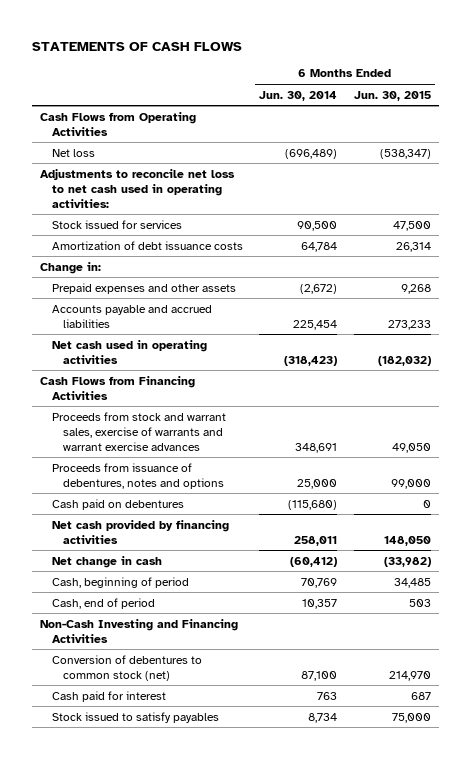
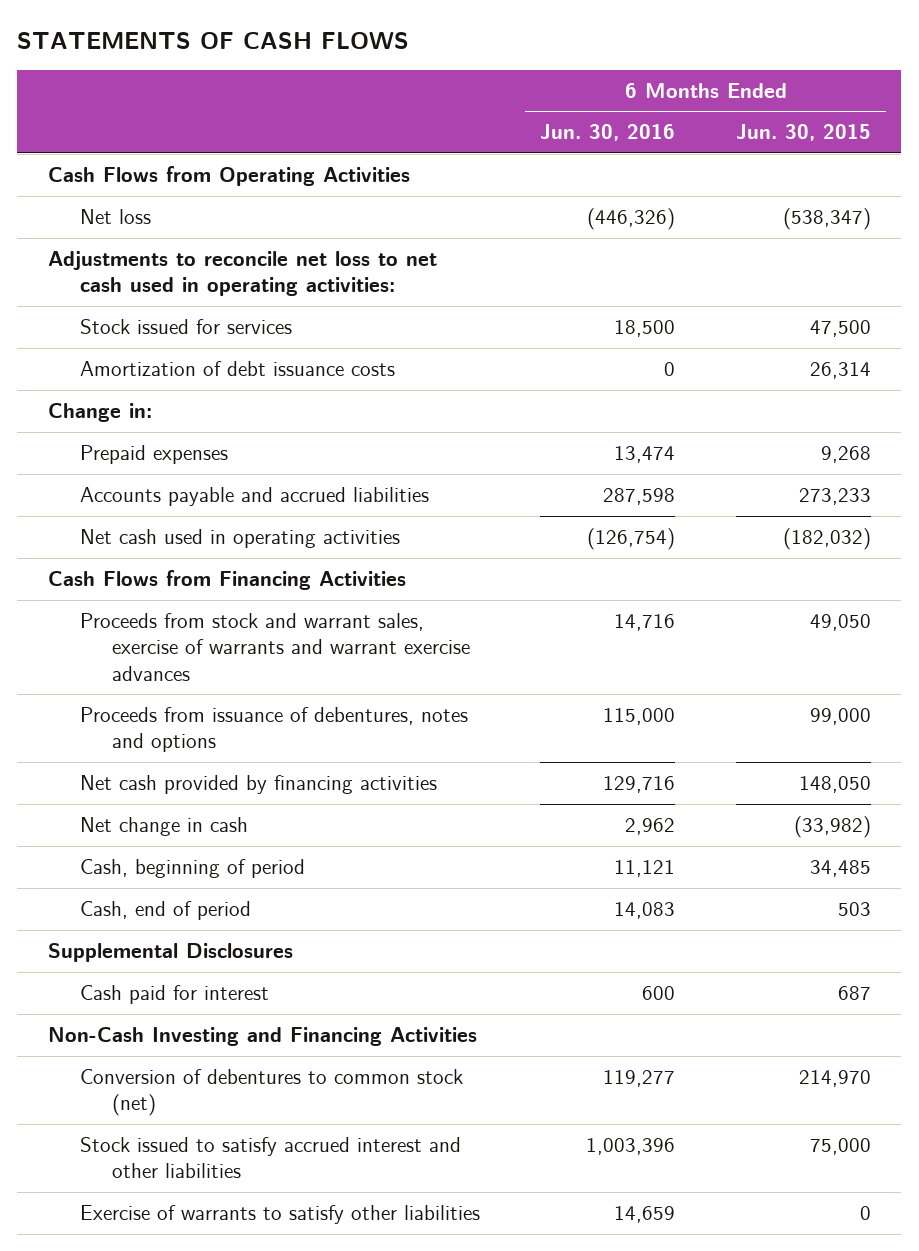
[259,90,338,101] Jun. 30, 2014 -> none
none -> [540,124,676,142] Jun. 30, 2016
[51,282,236,294] Prepaid expenses and other assets -> [79,444,228,464] Prepaid expenses
[51,498,184,510] Cash paid on debentures -> none
none -> [47,942,293,962] Supplemental Disclosures
[51,690,166,702] Cash paid for interest -> [79,984,269,1004] Cash paid for interest
[51,711,219,723] Stock issued to satisfy payables -> [79,1136,461,1179] Stock issued to satisfy accrued interest and other liabilities
none -> [79,1204,480,1224] Exercise of warrants to satisfy other liabilities

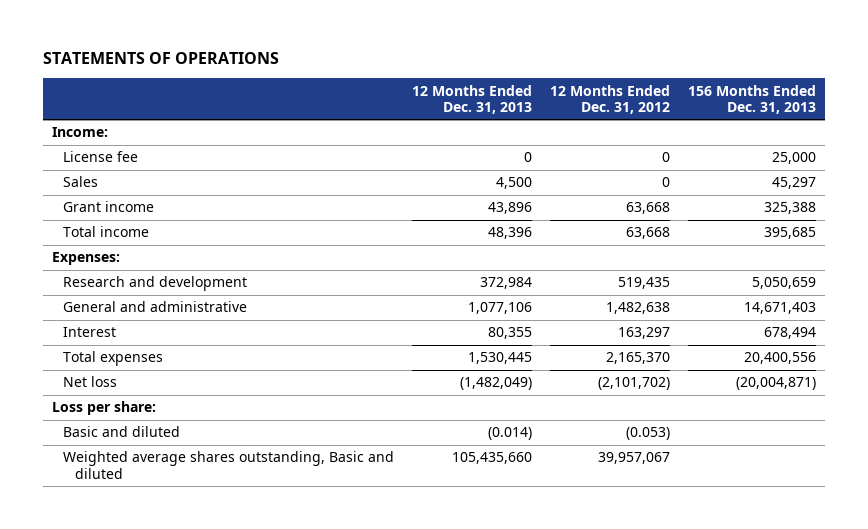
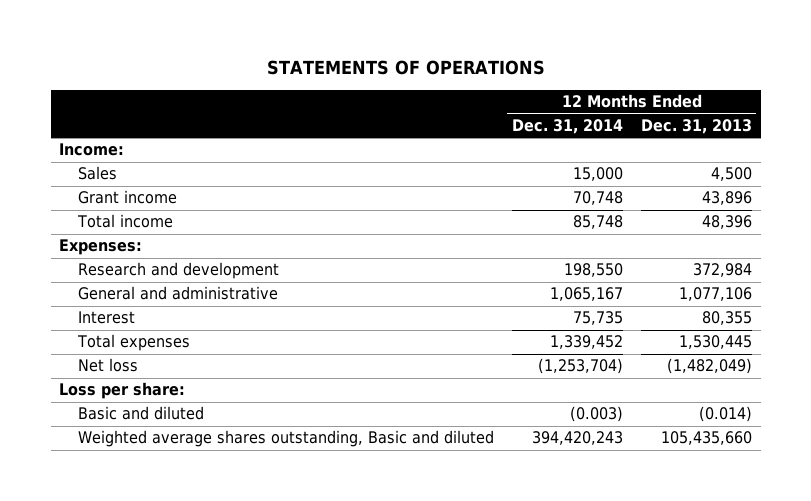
[549,84,670,115] 12 Months Ended Dec. 31, 2012 -> none
[687,84,816,115] 156 Months Ended Dec. 31, 2013 -> none
none -> [511,118,623,134] Dec. 31, 2014
[63,151,139,163] License fee -> none

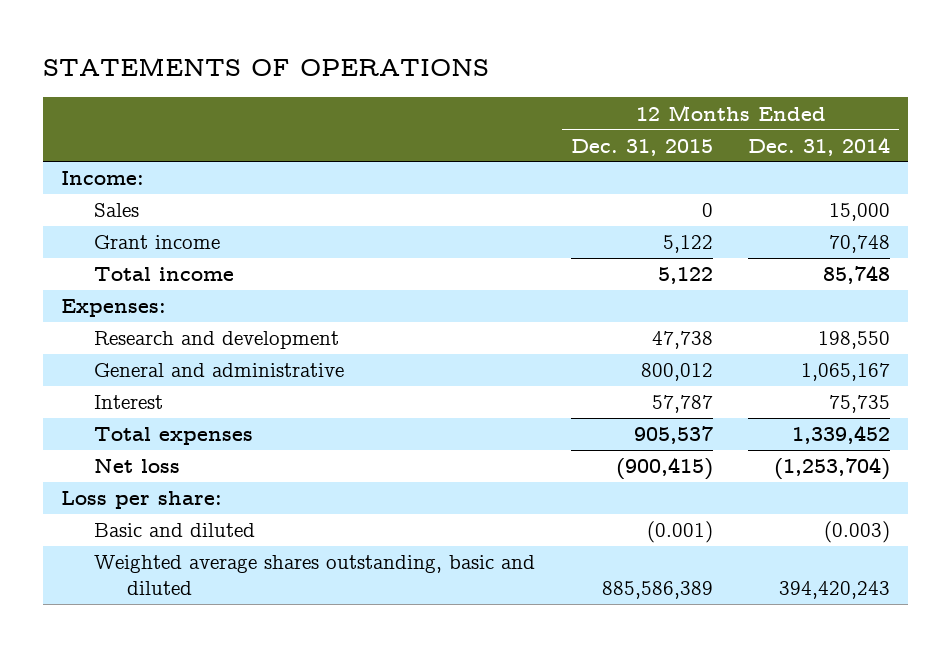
[640,118,752,134] Dec. 31, 2013 -> none
none -> [570,138,713,156] Dec. 31, 2015
[77,430,494,448] Weighted average shares outstanding, Basic and diluted -> [94,555,536,596] Weighted average shares outstanding, basic and diluted

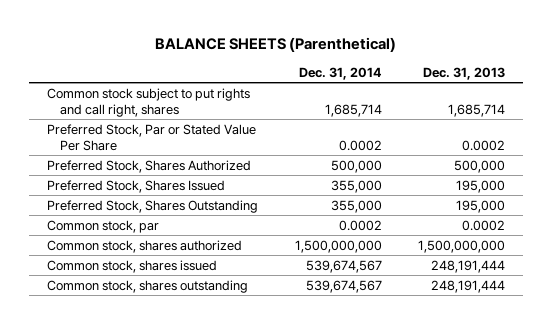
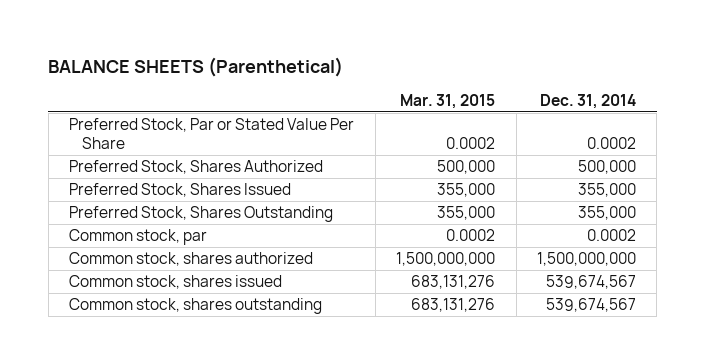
[422,66,505,80] Dec. 31, 2013 -> none
none -> [400,93,496,109] Mar. 31, 2015
[47,87,251,117] Common stock subject to put rights and call right, shares -> none

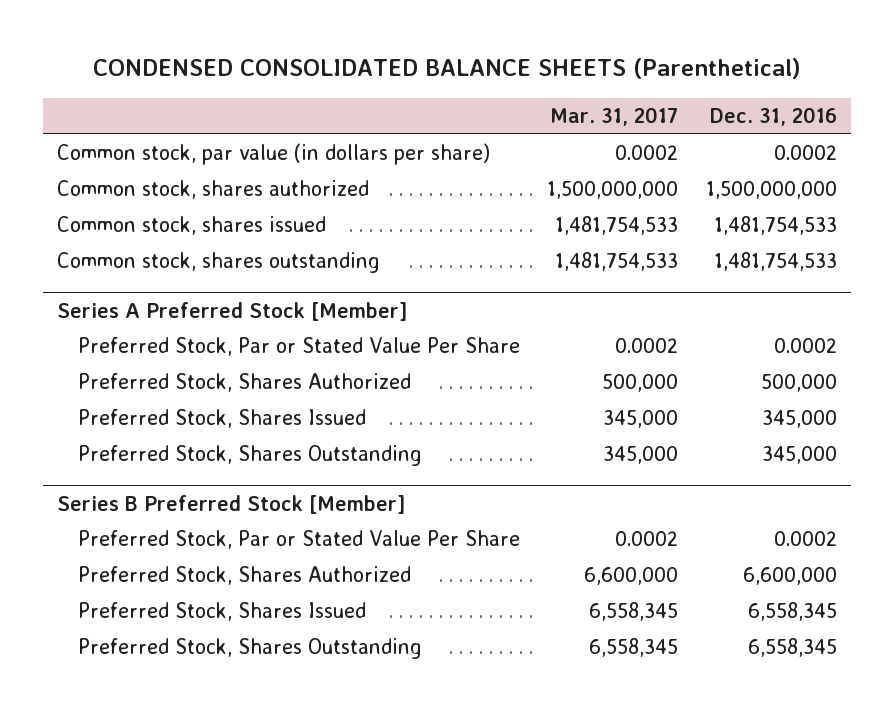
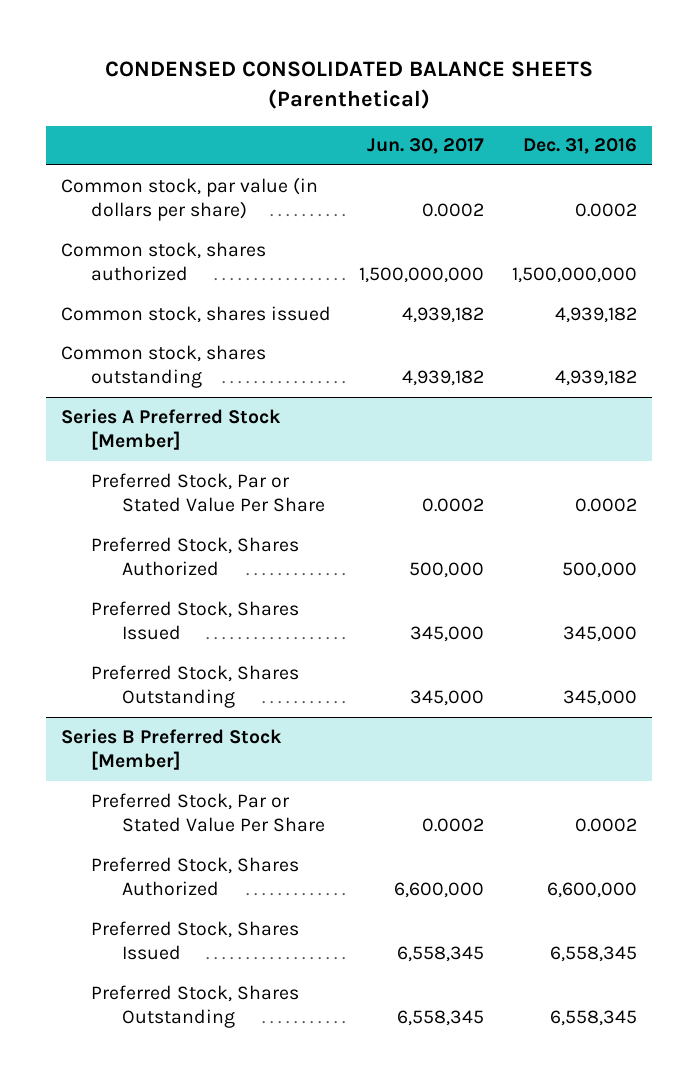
[550,107,679,127] Mar. 31, 2017 -> none
none -> [367,138,485,155] Jun. 30, 2017
[714,216,838,236] 1,481,754,533 -> [555,306,638,323] 4,939,182
[714,252,838,272] 1,481,754,533 -> [555,370,638,387] 4,939,182

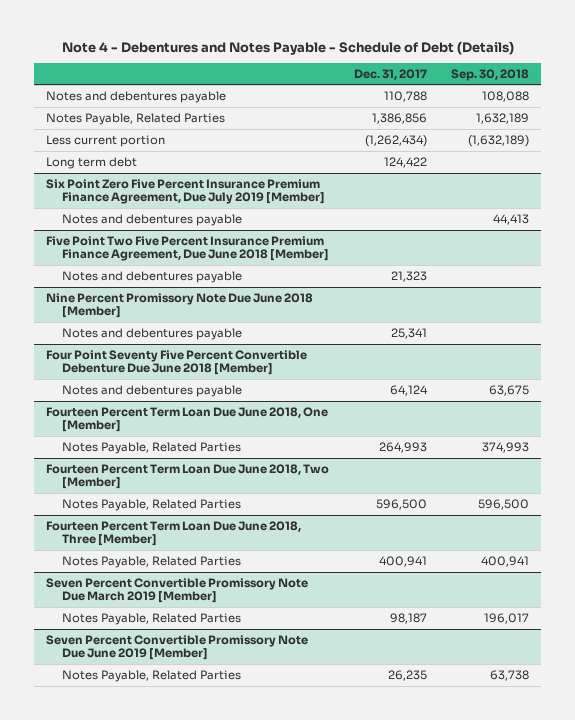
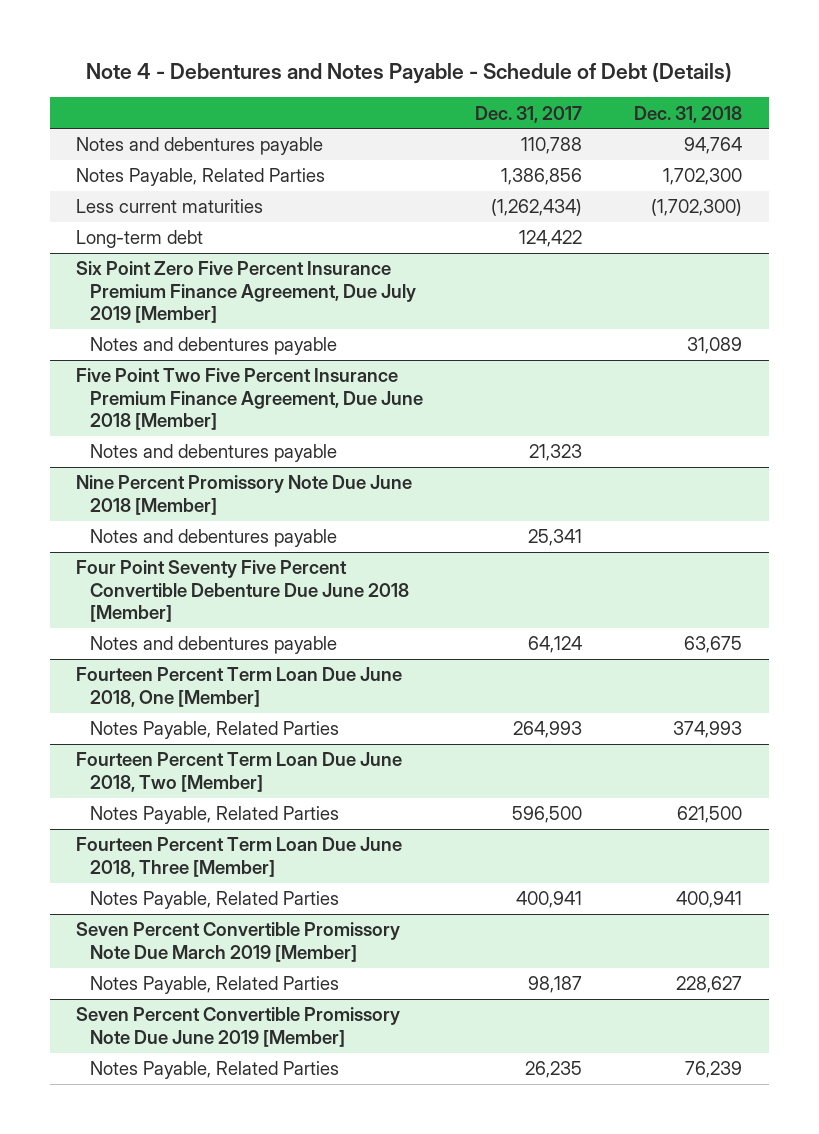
[451,68,530,81] Sep. 30, 2018 -> none
none -> [634,105,743,123] Dec. 31, 2018
[46,134,166,147] Less current portion -> [76,199,264,214] Less current maturities
[46,156,138,169] Long term debt -> [76,230,204,249] Long-term debt

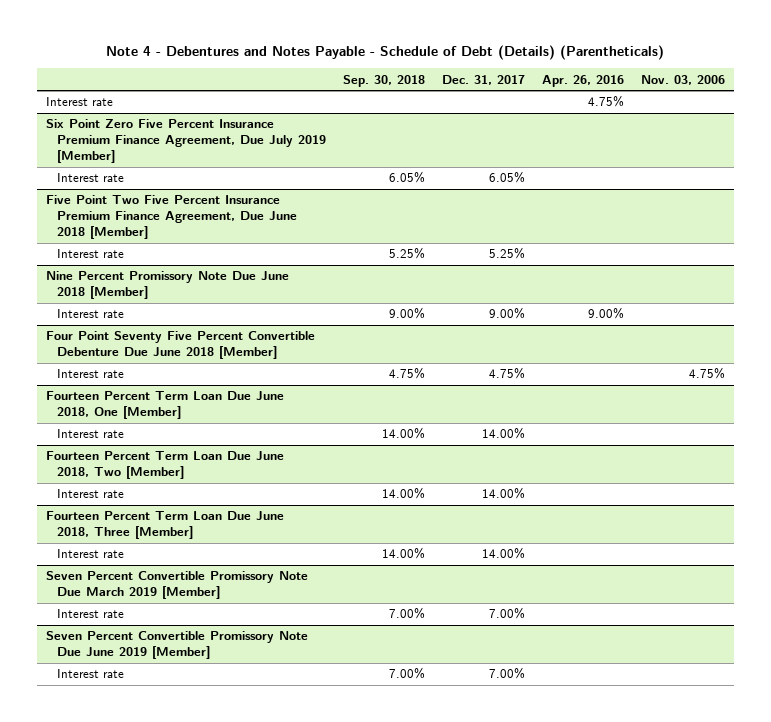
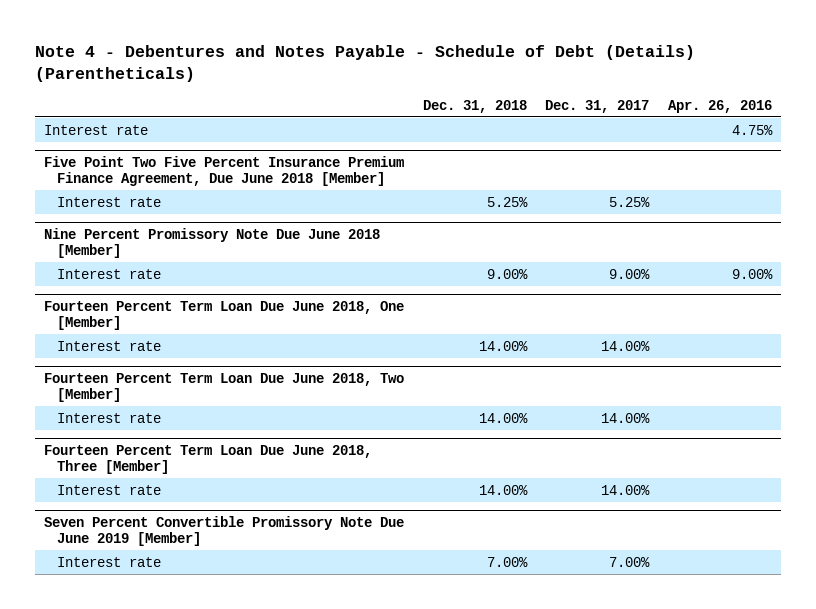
[342,74,425,87] Sep. 30, 2018 -> none
[641,74,726,85] Nov. 03, 2006 -> none
none -> [422,99,527,113] Dec. 31, 2018
[45,119,326,164] Six Point Zero Five Percent Insurance Premium Finance Agreement, Due July 2019 [Member] -> none
[56,173,124,183] Interest rate -> none
[45,331,315,360] Four Point Seventy Five Percent Convertible Debenture Due June 2018 [Member] -> none
[56,369,124,379] Interest rate -> none
[45,571,308,600] Seven Percent Convertible Promissory Note Due March 2019 [Member] -> none
[56,609,124,619] Interest rate -> none

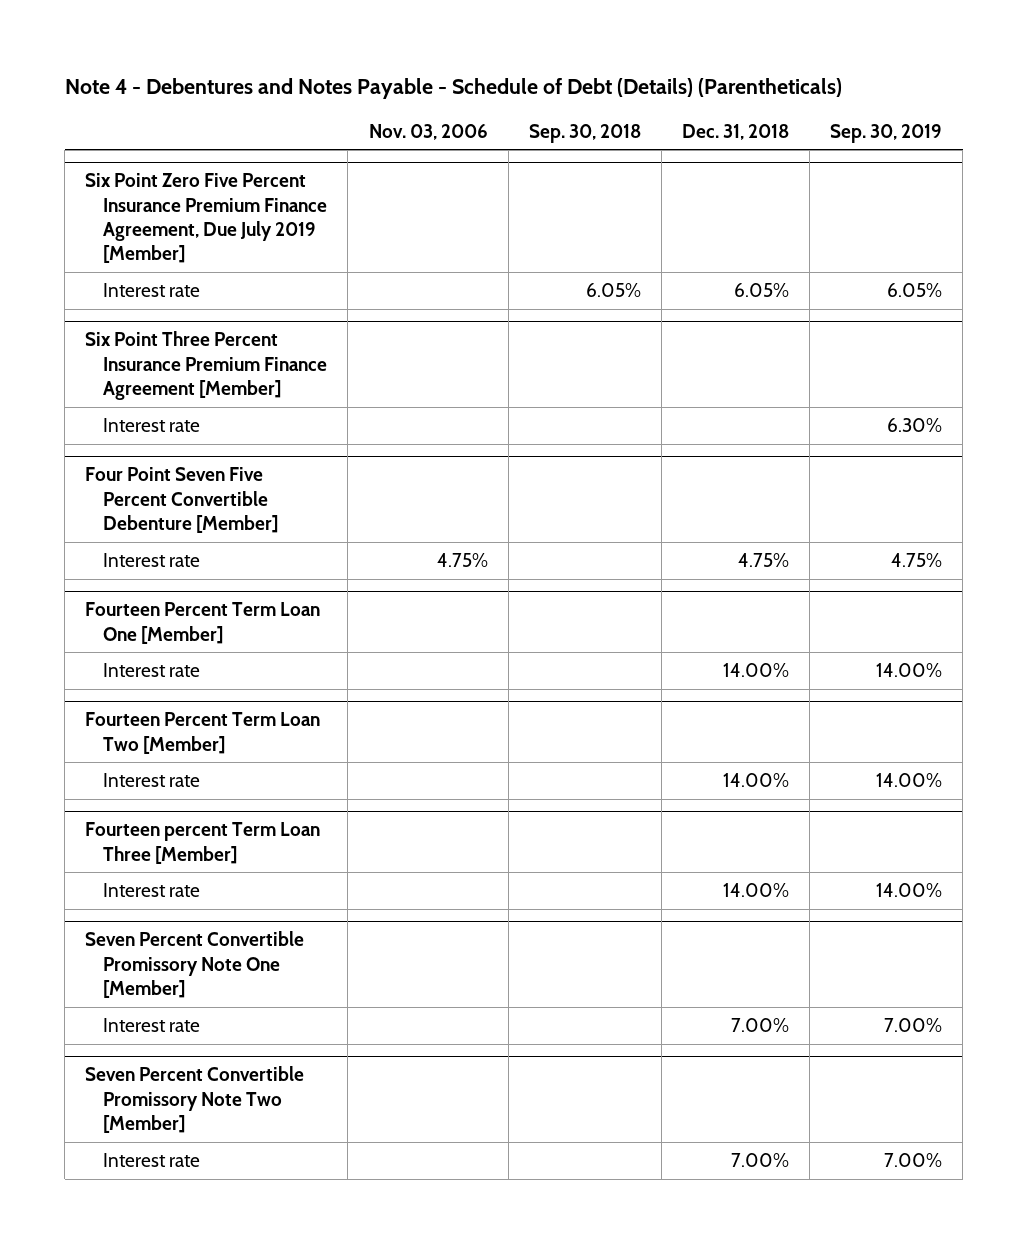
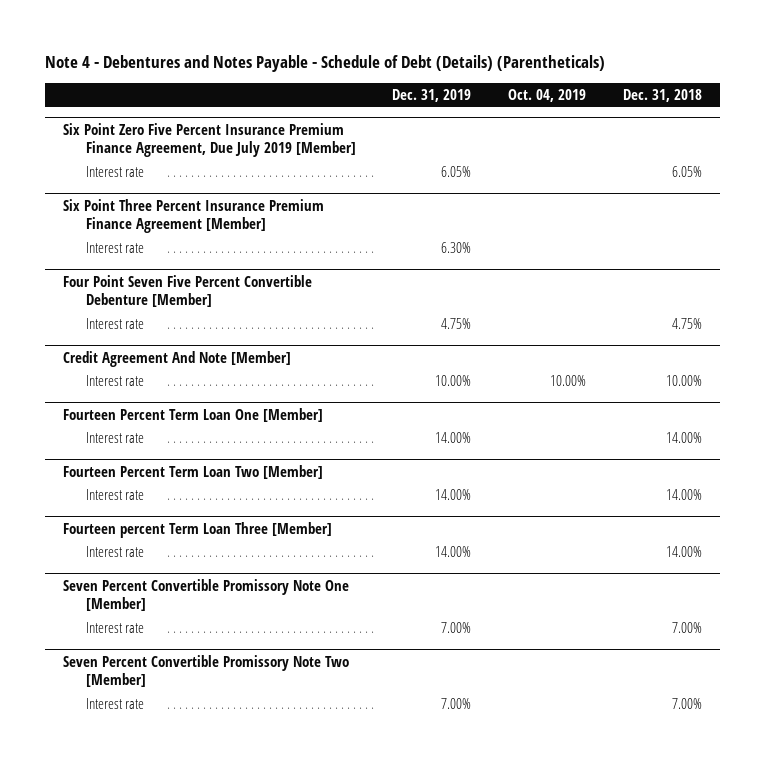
[368,123,488,140] Nov. 03, 2006 -> none
[528,123,641,143] Sep. 30, 2018 -> none
[830,123,943,143] Sep. 30, 2019 -> none
none -> [392,89,472,103] Dec. 31, 2019
none -> [508,89,587,103] Oct. 04, 2019
none -> [62,350,291,367] Credit Agreement And Note [Member]
none -> [85,375,144,387] Interest rate

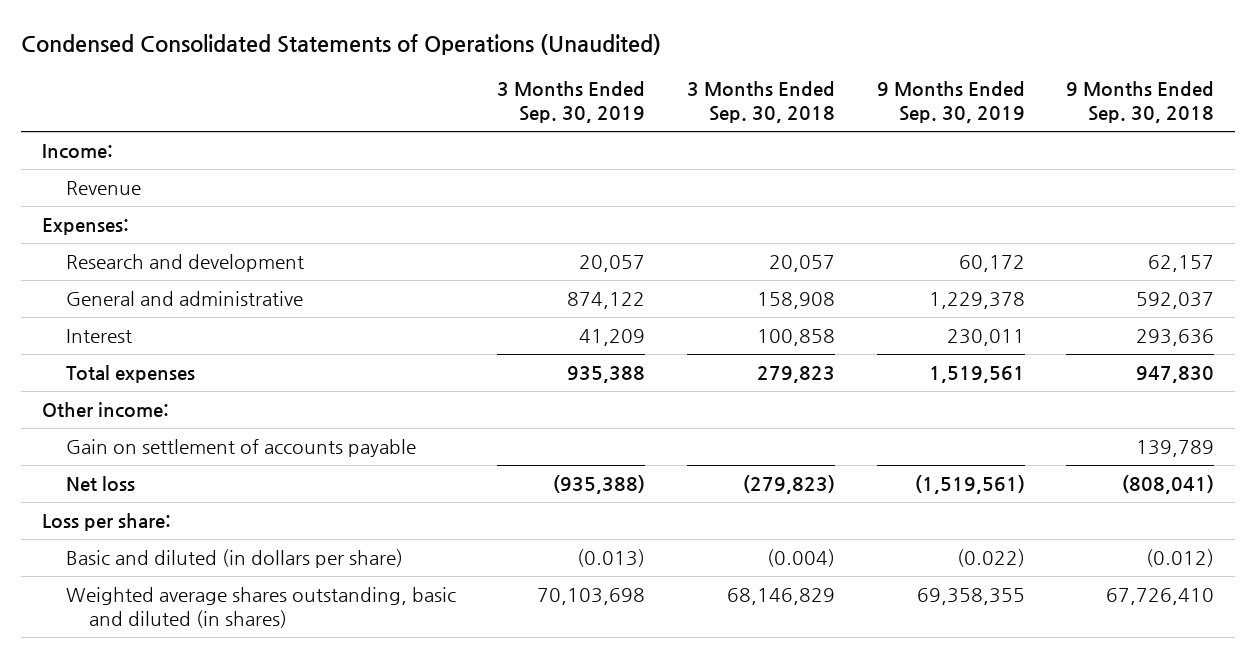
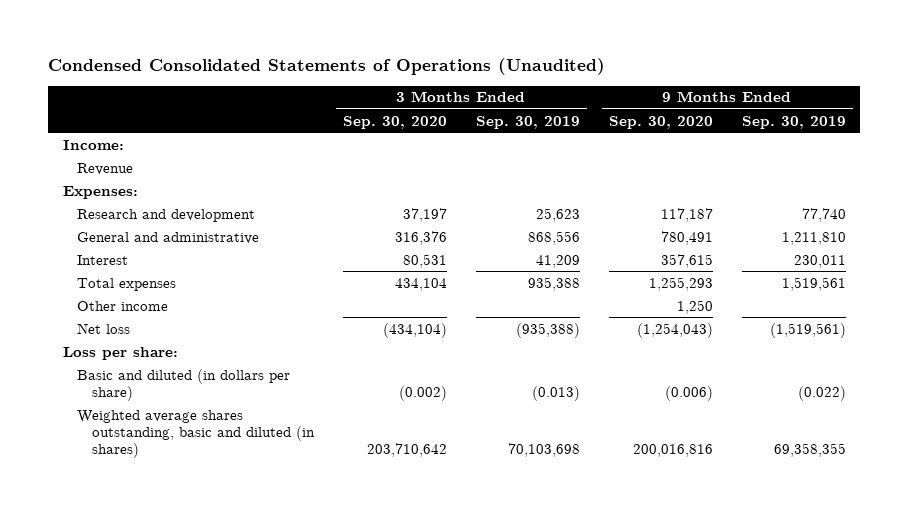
[686,81,835,124] 3 Months Ended Sep. 30, 2018 -> none
[1066,81,1215,124] 9 Months Ended Sep. 30, 2018 -> none
none -> [342,115,447,129] Sep. 30, 2020
none -> [608,115,713,129] Sep. 30, 2020
[579,255,646,273] 20,057 -> [535,207,580,222] 25,623
[958,255,1025,273] 60,172 -> [801,207,846,222] 77,740
[567,292,646,310] 874,122 -> [527,230,580,245] 868,556
[928,292,1025,310] 1,229,378 -> [781,231,846,245] 1,211,810
[65,439,416,458] Gain on settlement of accounts payable -> none
[42,402,170,419] Other income: -> [77,300,169,311] Other income

